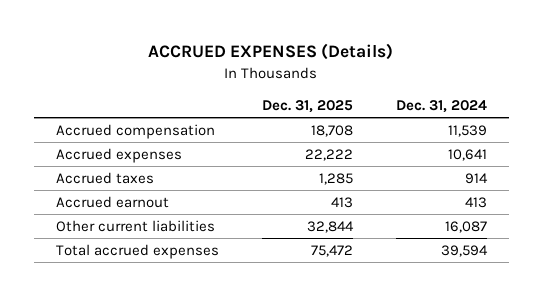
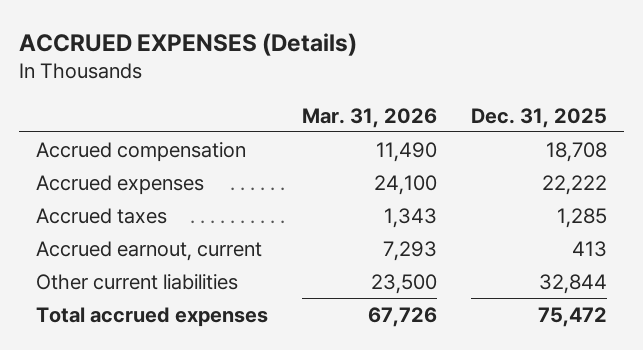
[396,99,488,113] Dec. 31, 2024 -> none
none -> [302,107,438,128] Mar. 31, 2026
[55,195,169,208] Accrued earnout -> [35,240,262,261] Accrued earnout, current

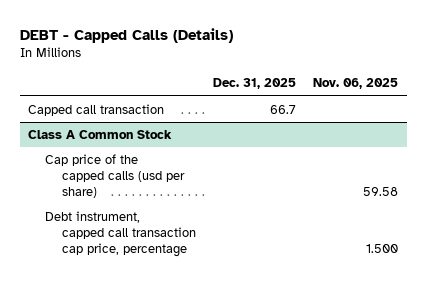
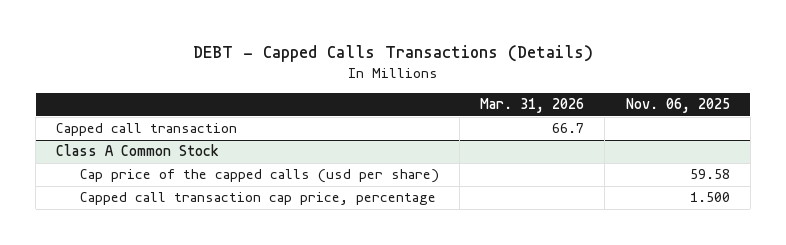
[19,27,233,43] DEBT - Capped Calls (Details) -> [192,45,593,63] DEBT - Capped Calls Transactions (Details)
[213,78,297,90] Dec. 31, 2025 -> none
none -> [480,98,585,114] Mar. 31, 2026
[45,211,197,257] Debt instrument, capped call transaction cap price, percentage -> [79,192,436,206] Capped call transaction cap price, percentage

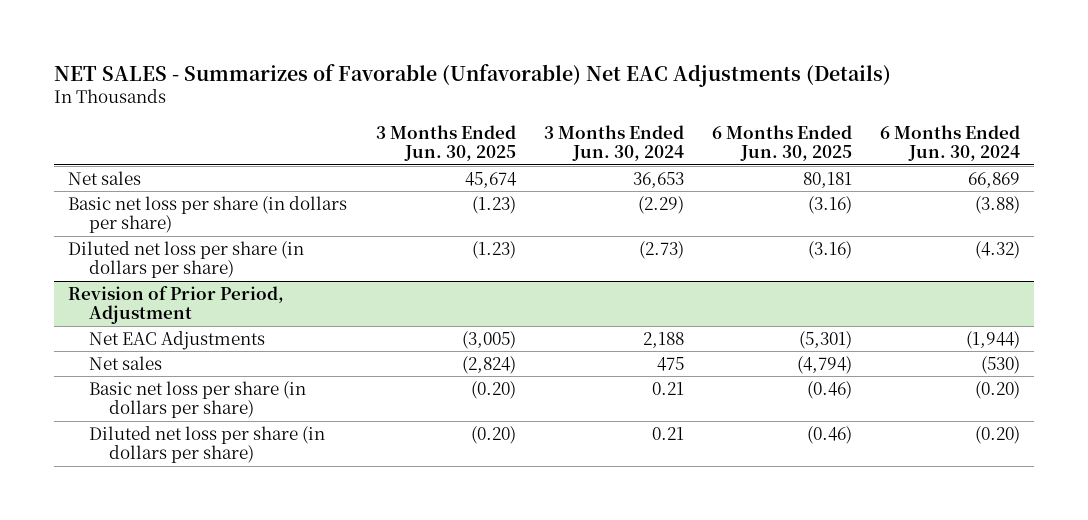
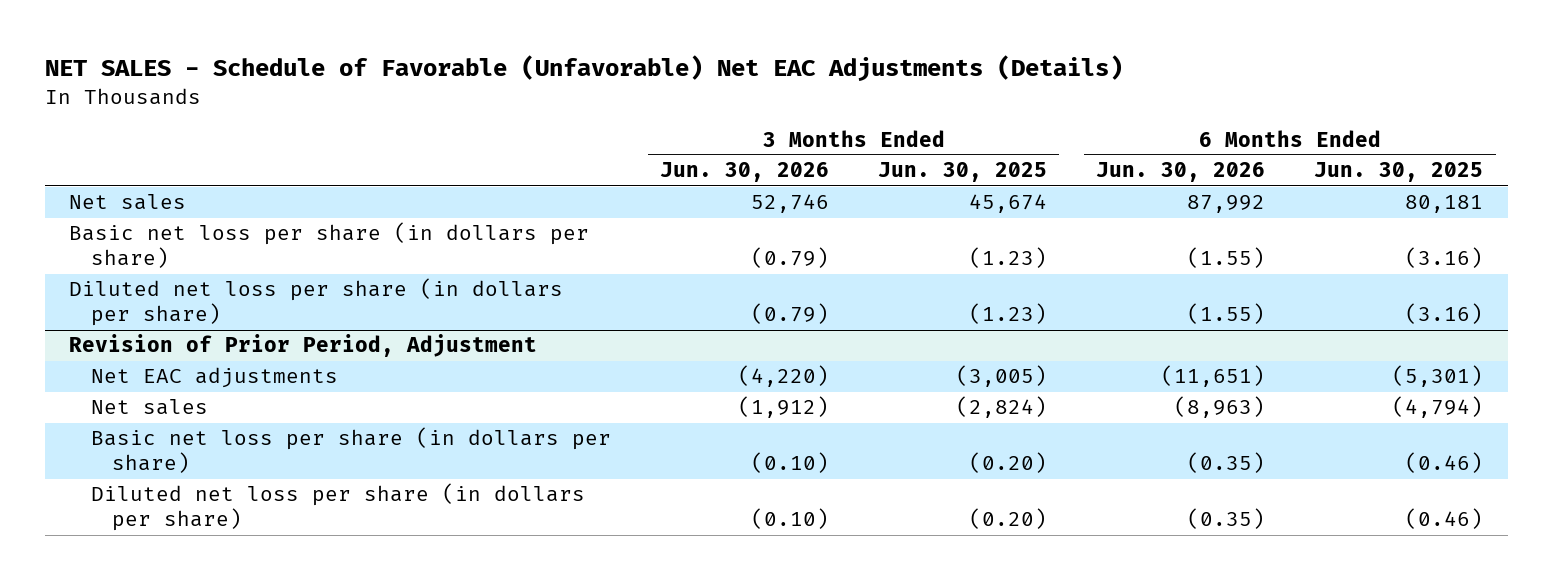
[54,63,892,87] NET SALES - Summarizes of Favorable (Unfavorable) Net EAC Adjustments (Details) -> [44,55,1123,83] NET SALES - Schedule of Favorable (Unfavorable) Net EAC Adjustments (Details)
[543,124,684,162] 3 Months Ended Jun. 30, 2024 -> none
[879,124,1020,162] 6 Months Ended Jun. 30, 2024 -> none
none -> [659,162,829,183] Jun. 30, 2026
none -> [1096,162,1266,183] Jun. 30, 2026
[88,330,265,350] Net EAC Adjustments -> [90,367,338,389] Net EAC adjustments

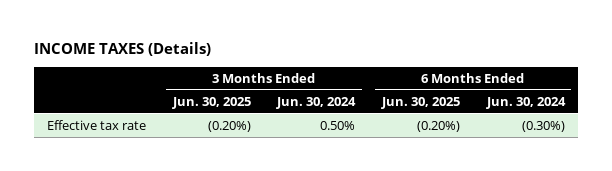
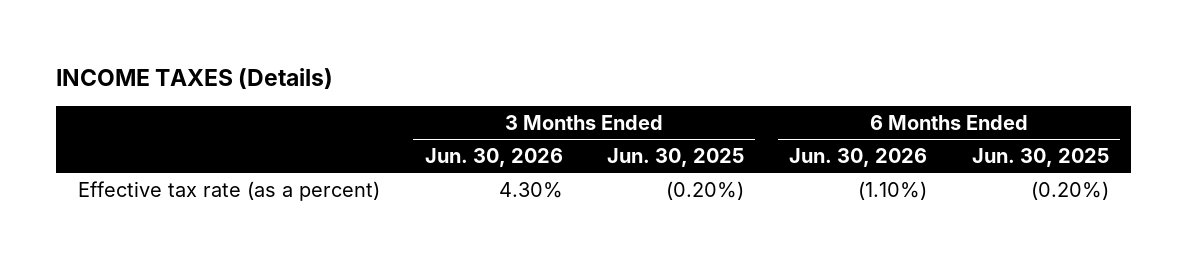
[276,96,357,109] Jun. 30, 2024 -> none
[485,96,566,109] Jun. 30, 2024 -> none
none -> [424,147,563,167] Jun. 30, 2026
none -> [788,147,927,167] Jun. 30, 2026
[46,120,146,131] Effective tax rate -> [77,180,380,201] Effective tax rate (as a percent)

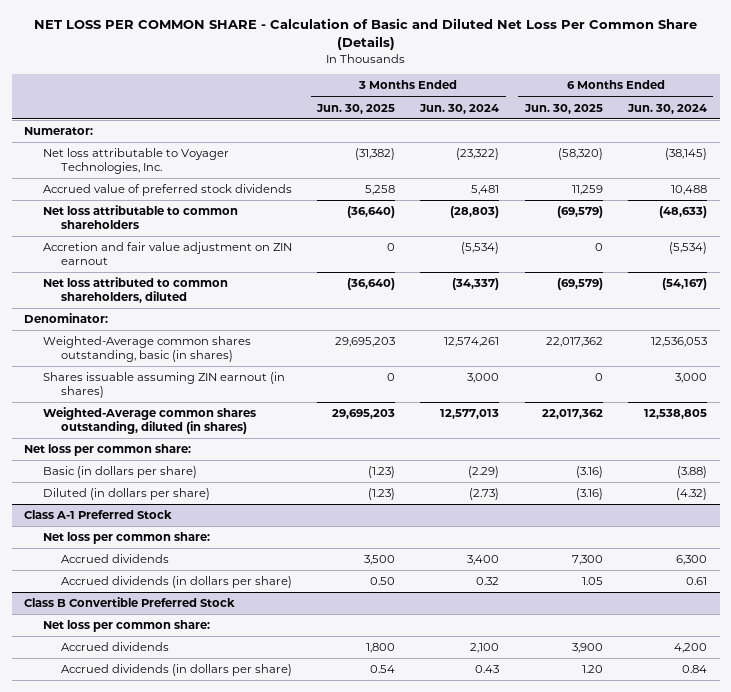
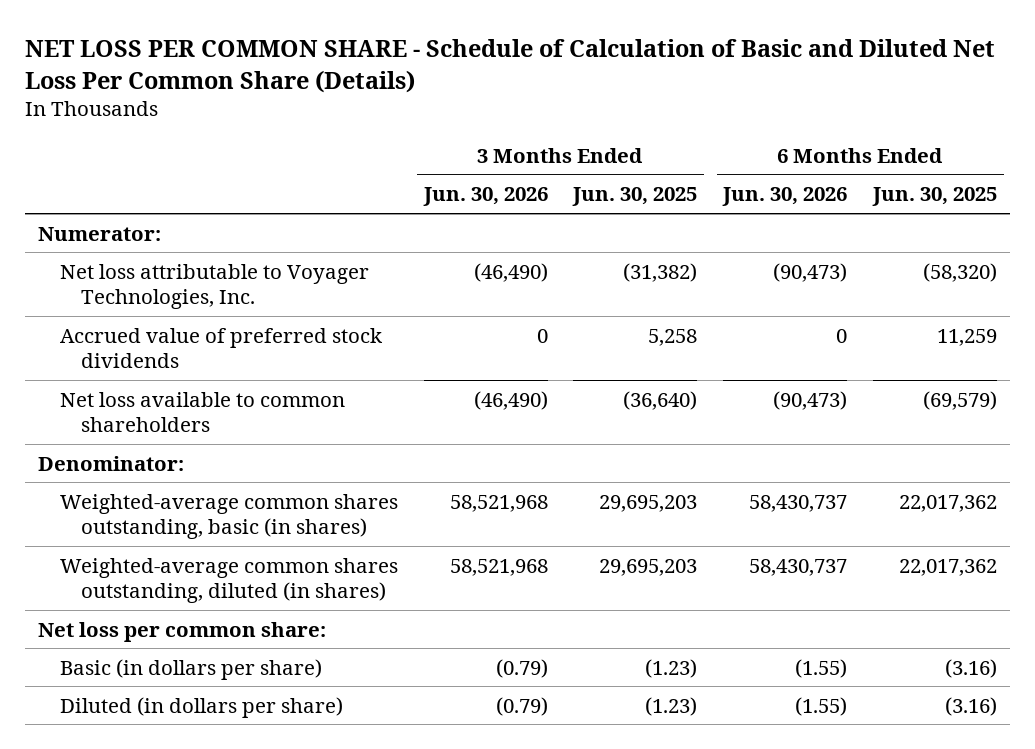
[33,18,697,51] NET LOSS PER COMMON SHARE - Calculation of Basic and Diluted Net Loss Per Common Share (Details) -> [25,38,996,93] NET LOSS PER COMMON SHARE - Schedule of Calculation of Basic and Diluted Net Loss Per Common Share (Details)
[419,103,500,114] Jun. 30, 2024 -> none
[627,103,708,114] Jun. 30, 2024 -> none
none -> [422,187,548,207] Jun. 30, 2026
none -> [722,187,848,207] Jun. 30, 2026
[42,242,292,265] Accretion and fair value adjustment on ZIN earnout -> none
[42,277,228,303] Net loss attributed to common shareholders, diluted -> none
[42,205,238,229] Net loss attributable to common shareholders -> [59,391,345,432] Net loss available to common shareholders
[42,372,285,398] Shares issuable assuming ZIN earnout (in shares) -> none
[42,336,251,362] Weighted-Average common shares outstanding, basic (in shares) -> [59,493,398,539] Weighted-average common shares outstanding, basic (in shares)
[42,407,256,434] Weighted-Average common shares outstanding, diluted (in shares) -> [59,557,398,603] Weighted-average common shares outstanding, diluted (in shares)
[24,510,173,520] Class A-1 Preferred Stock -> none
[42,532,210,545] Net loss per common share: -> none
[60,554,169,564] Accrued dividends -> none
[60,576,292,589] Accrued dividends (in dollars per share) -> none
[24,597,236,608] Class B Convertible Preferred Stock -> none
[42,620,210,633] Net loss per common share: -> none
[60,642,169,652] Accrued dividends -> none
[60,664,292,677] Accrued dividends (in dollars per share) -> none

